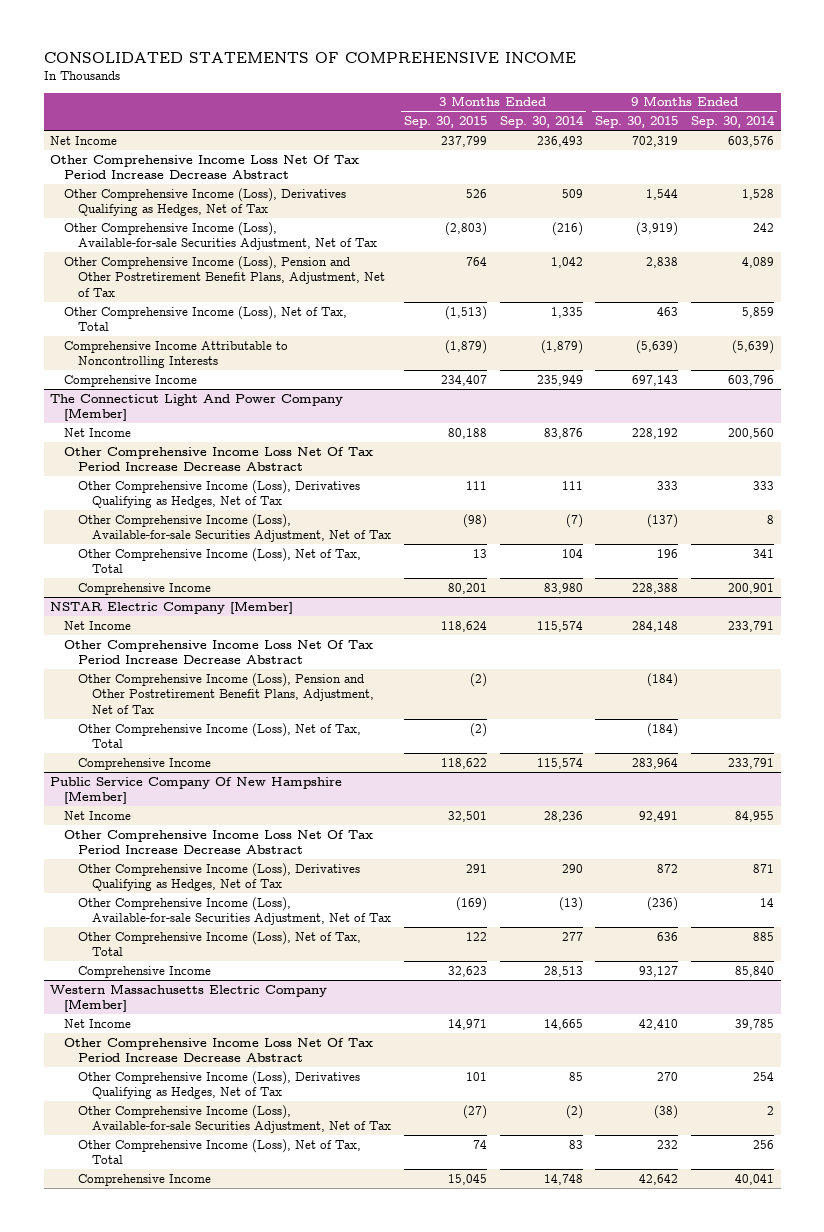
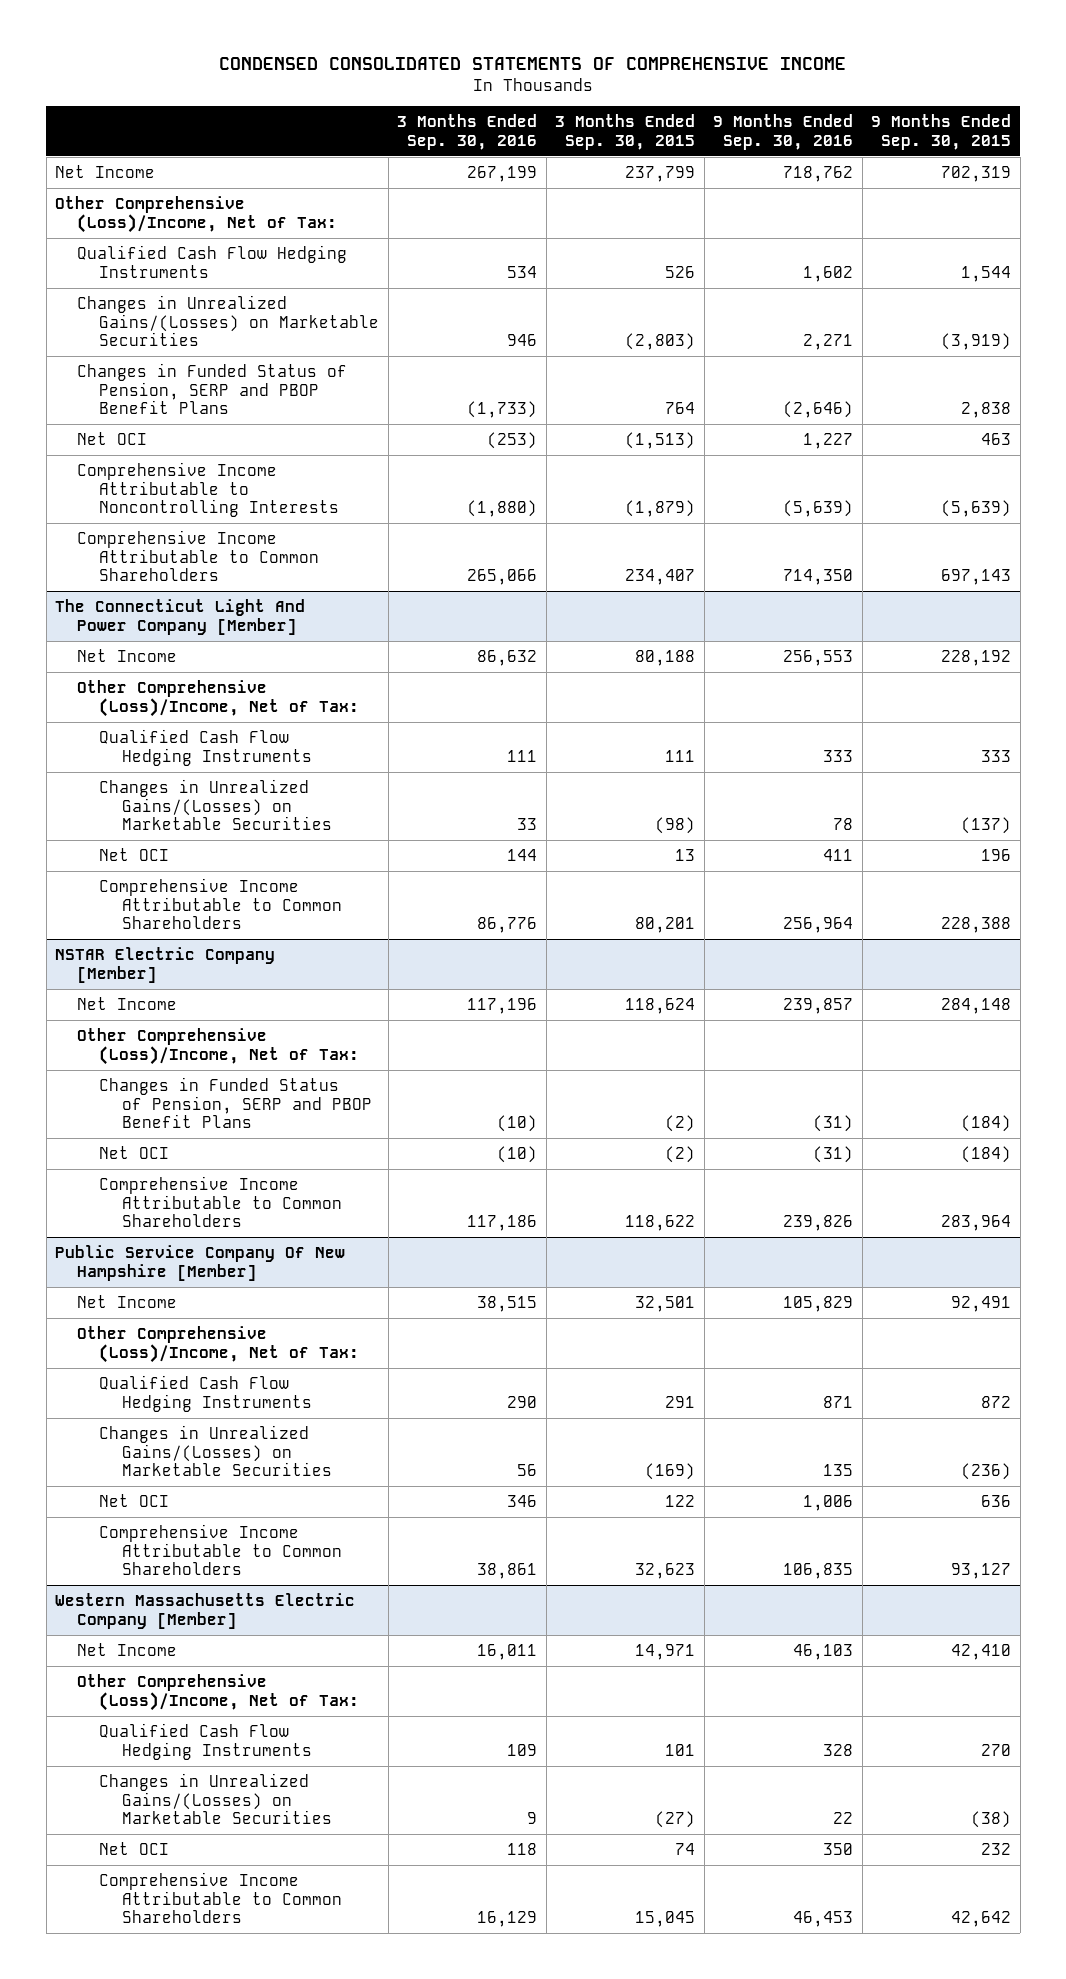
[43,52,576,64] CONSOLIDATED STATEMENTS OF COMPREHENSIVE INCOME -> [219,57,847,71] CONDENSED CONSOLIDATED STATEMENTS OF COMPREHENSIVE INCOME
[499,115,584,129] Sep. 30, 2014 -> none
[691,115,776,129] Sep. 30, 2014 -> none
none -> [397,114,538,150] 3 Months Ended Sep. 30, 2016
none -> [713,114,854,150] 9 Months Ended Sep. 30, 2016
[50,154,360,180] Other Comprehensive Income Loss Net Of Tax Period Increase Decrease Abstract -> [55,195,338,233] Other Comprehensive (Loss)/Income, Net of Tax:
[64,187,347,217] Other Comprehensive Income (Loss), Derivatives Qualifying as Hedges, Net of Tax -> [77,244,348,278] Qualified Cash Flow Hedging Instruments
[64,221,377,251] Other Comprehensive Income (Loss), Available-for-sale Securities Adjustment, Net of Tax -> [77,294,380,347] Changes in Unrealized Gains/(Losses) on Marketable Securities
[64,255,385,297] Other Comprehensive Income (Loss), Pension and Other Postretirement Benefit Plans, Adjustment, Net of Tax -> [77,362,348,415] Changes in Funded Status of Pension, SERP and PBOP Benefit Plans
[64,305,348,332] Other Comprehensive Income (Loss), Net of Tax, Total -> [77,431,148,445] Net OCI
[64,374,198,387] Comprehensive Income -> [77,529,320,582] Comprehensive Income Attributable to Common Shareholders
[64,446,374,472] Other Comprehensive Income Loss Net Of Tax Period Increase Decrease Abstract -> [77,679,360,717] Other Comprehensive (Loss)/Income, Net of Tax:
[77,479,360,509] Other Comprehensive Income (Loss), Derivatives Qualifying as Hedges, Net of Tax -> [99,728,312,766] Qualified Cash Flow Hedging Instruments
[77,513,391,543] Other Comprehensive Income (Loss), Available-for-sale Securities Adjustment, Net of Tax -> [99,778,332,831] Changes in Unrealized Gains/(Losses) on Marketable Securities
[77,547,361,574] Other Comprehensive Income (Loss), Net of Tax, Total -> [99,847,170,861] Net OCI
[77,582,211,595] Comprehensive Income -> [99,877,342,930] Comprehensive Income Attributable to Common Shareholders
[64,639,374,665] Other Comprehensive Income Loss Net Of Tax Period Increase Decrease Abstract -> [77,1027,360,1065] Other Comprehensive (Loss)/Income, Net of Tax:
[77,672,374,714] Other Comprehensive Income (Loss), Pension and Other Postretirement Benefit Plans, Adjustment, Net of Tax -> [99,1076,372,1129] Changes in Funded Status of Pension, SERP and PBOP Benefit Plans
[77,722,361,749] Other Comprehensive Income (Loss), Net of Tax, Total -> [99,1145,170,1159] Net OCI
[77,757,211,770] Comprehensive Income -> [99,1175,342,1228] Comprehensive Income Attributable to Common Shareholders
[64,829,374,855] Other Comprehensive Income Loss Net Of Tax Period Increase Decrease Abstract -> [77,1325,360,1363] Other Comprehensive (Loss)/Income, Net of Tax:
[77,862,360,892] Other Comprehensive Income (Loss), Derivatives Qualifying as Hedges, Net of Tax -> [99,1374,312,1412] Qualified Cash Flow Hedging Instruments
[77,896,391,926] Other Comprehensive Income (Loss), Available-for-sale Securities Adjustment, Net of Tax -> [99,1424,332,1477] Changes in Unrealized Gains/(Losses) on Marketable Securities
[77,930,361,957] Other Comprehensive Income (Loss), Net of Tax, Total -> [99,1493,170,1507] Net OCI
[77,965,211,978] Comprehensive Income -> [99,1523,342,1576] Comprehensive Income Attributable to Common Shareholders
[64,1037,374,1063] Other Comprehensive Income Loss Net Of Tax Period Increase Decrease Abstract -> [77,1673,360,1711] Other Comprehensive (Loss)/Income, Net of Tax:
[77,1070,360,1100] Other Comprehensive Income (Loss), Derivatives Qualifying as Hedges, Net of Tax -> [99,1722,312,1760] Qualified Cash Flow Hedging Instruments
[77,1104,391,1134] Other Comprehensive Income (Loss), Available-for-sale Securities Adjustment, Net of Tax -> [99,1772,332,1825] Changes in Unrealized Gains/(Losses) on Marketable Securities
[77,1138,361,1165] Other Comprehensive Income (Loss), Net of Tax, Total -> [99,1841,170,1855] Net OCI
[77,1173,211,1186] Comprehensive Income -> [99,1871,342,1924] Comprehensive Income Attributable to Common Shareholders

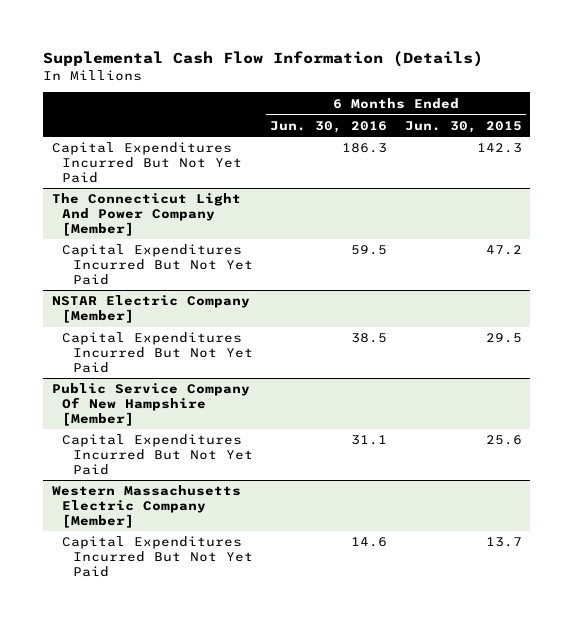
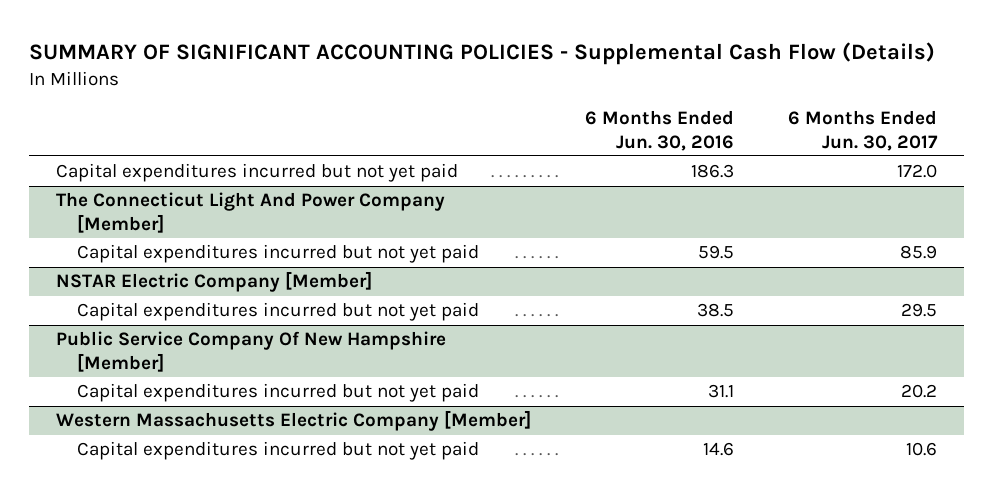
[43,50,484,67] Supplemental Cash Flow Information (Details) -> [29,41,936,65] SUMMARY OF SIGNIFICANT ACCOUNTING POLICIES - Supplemental Cash Flow (Details)
[404,120,522,133] Jun. 30, 2015 -> none
none -> [787,109,938,151] 6 Months Ended Jun. 30, 2017
[51,142,243,183] Capital Expenditures Incurred But Not Yet Paid -> [56,163,459,183] Capital expenditures incurred but not yet paid
[62,244,253,285] Capital Expenditures Incurred But Not Yet Paid -> [76,244,479,264] Capital expenditures incurred but not yet paid
[62,332,253,373] Capital Expenditures Incurred But Not Yet Paid -> [76,302,479,322] Capital expenditures incurred but not yet paid
[62,434,253,475] Capital Expenditures Incurred But Not Yet Paid -> [76,383,479,403] Capital expenditures incurred but not yet paid
[62,536,253,577] Capital Expenditures Incurred But Not Yet Paid -> [76,441,479,461] Capital expenditures incurred but not yet paid

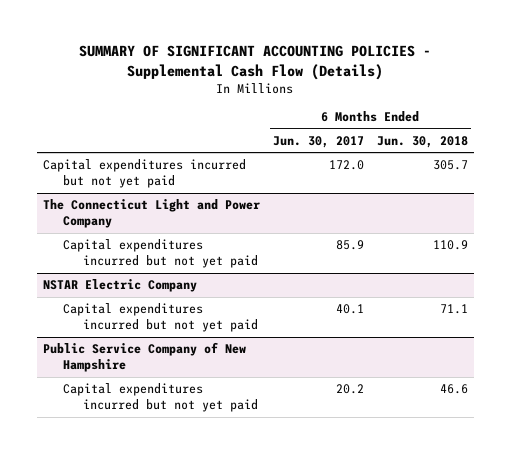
[584,109,734,151] 6 Months Ended Jun. 30, 2016 -> none
none -> [376,135,468,148] Jun. 30, 2018
[56,192,446,234] The Connecticut Light And Power Company [Member] -> [42,199,260,229] The Connecticut Light and Power Company
[56,271,373,293] NSTAR Electric Company [Member] -> [42,279,197,293] NSTAR Electric Company
[900,303,937,318] 29.5 -> [335,304,364,315] 40.1
[56,331,447,373] Public Service Company Of New Hampshire [Member] -> [42,342,246,373] Public Service Company of New Hampshire
[56,410,532,432] Western Massachusetts Electric Company [Member] -> none
[76,441,479,461] Capital expenditures incurred but not yet paid -> none

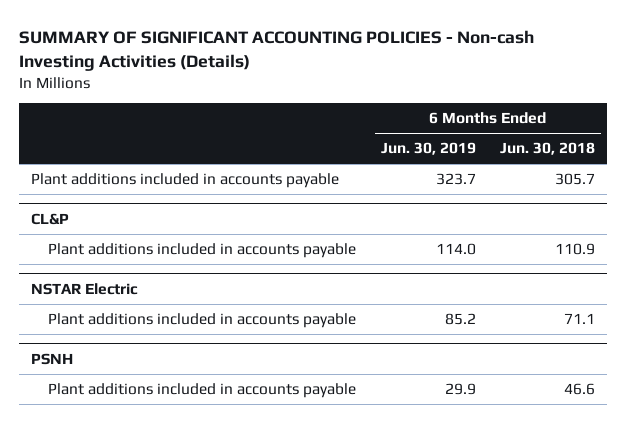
[79,45,432,80] SUMMARY OF SIGNIFICANT ACCOUNTING POLICIES - Supplemental Cash Flow (Details) -> [19,29,535,71] SUMMARY OF SIGNIFICANT ACCOUNTING POLICIES - Non-cash Investing Activities (Details)
[272,135,364,148] Jun. 30, 2017 -> none
none -> [380,142,476,156] Jun. 30, 2019
[42,159,246,189] Capital expenditures incurred but not yet paid -> [31,173,340,189] Plant additions included in accounts payable
[42,199,260,229] The Connecticut Light and Power Company -> [31,212,70,225] CL&P
[62,239,258,269] Capital expenditures incurred but not yet paid -> [48,243,357,259] Plant additions included in accounts payable
[42,279,197,293] NSTAR Electric Company -> [31,282,139,295] NSTAR Electric
[62,303,258,333] Capital expenditures incurred but not yet paid -> [48,313,357,329] Plant additions included in accounts payable
[42,342,246,373] Public Service Company of New Hampshire -> [31,352,74,365] PSNH
[62,383,258,413] Capital expenditures incurred but not yet paid -> [48,383,357,399] Plant additions included in accounts payable

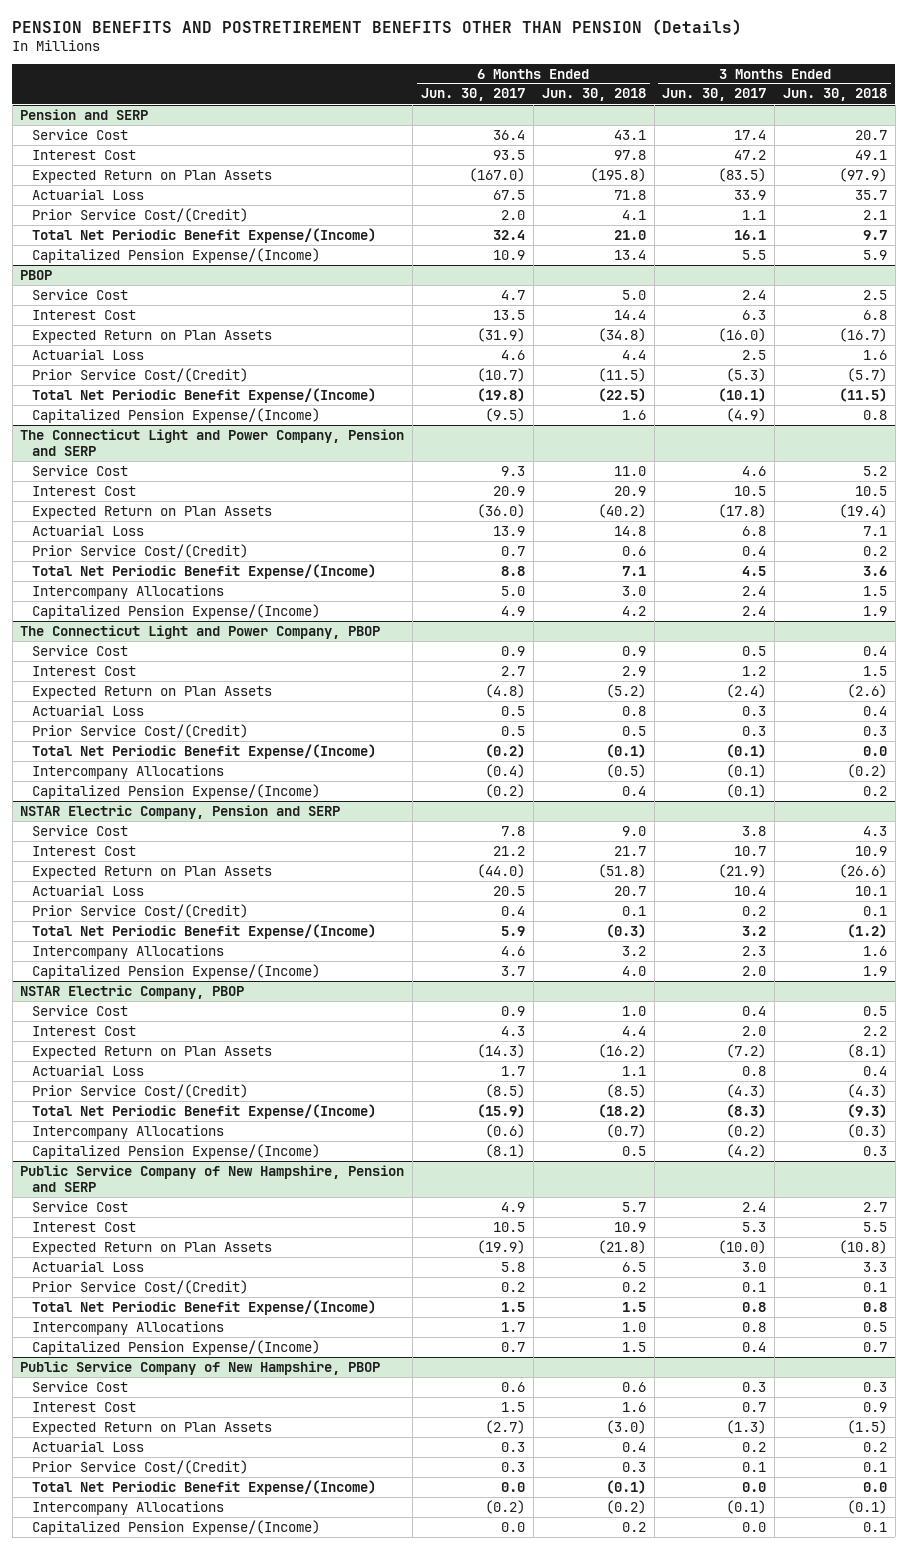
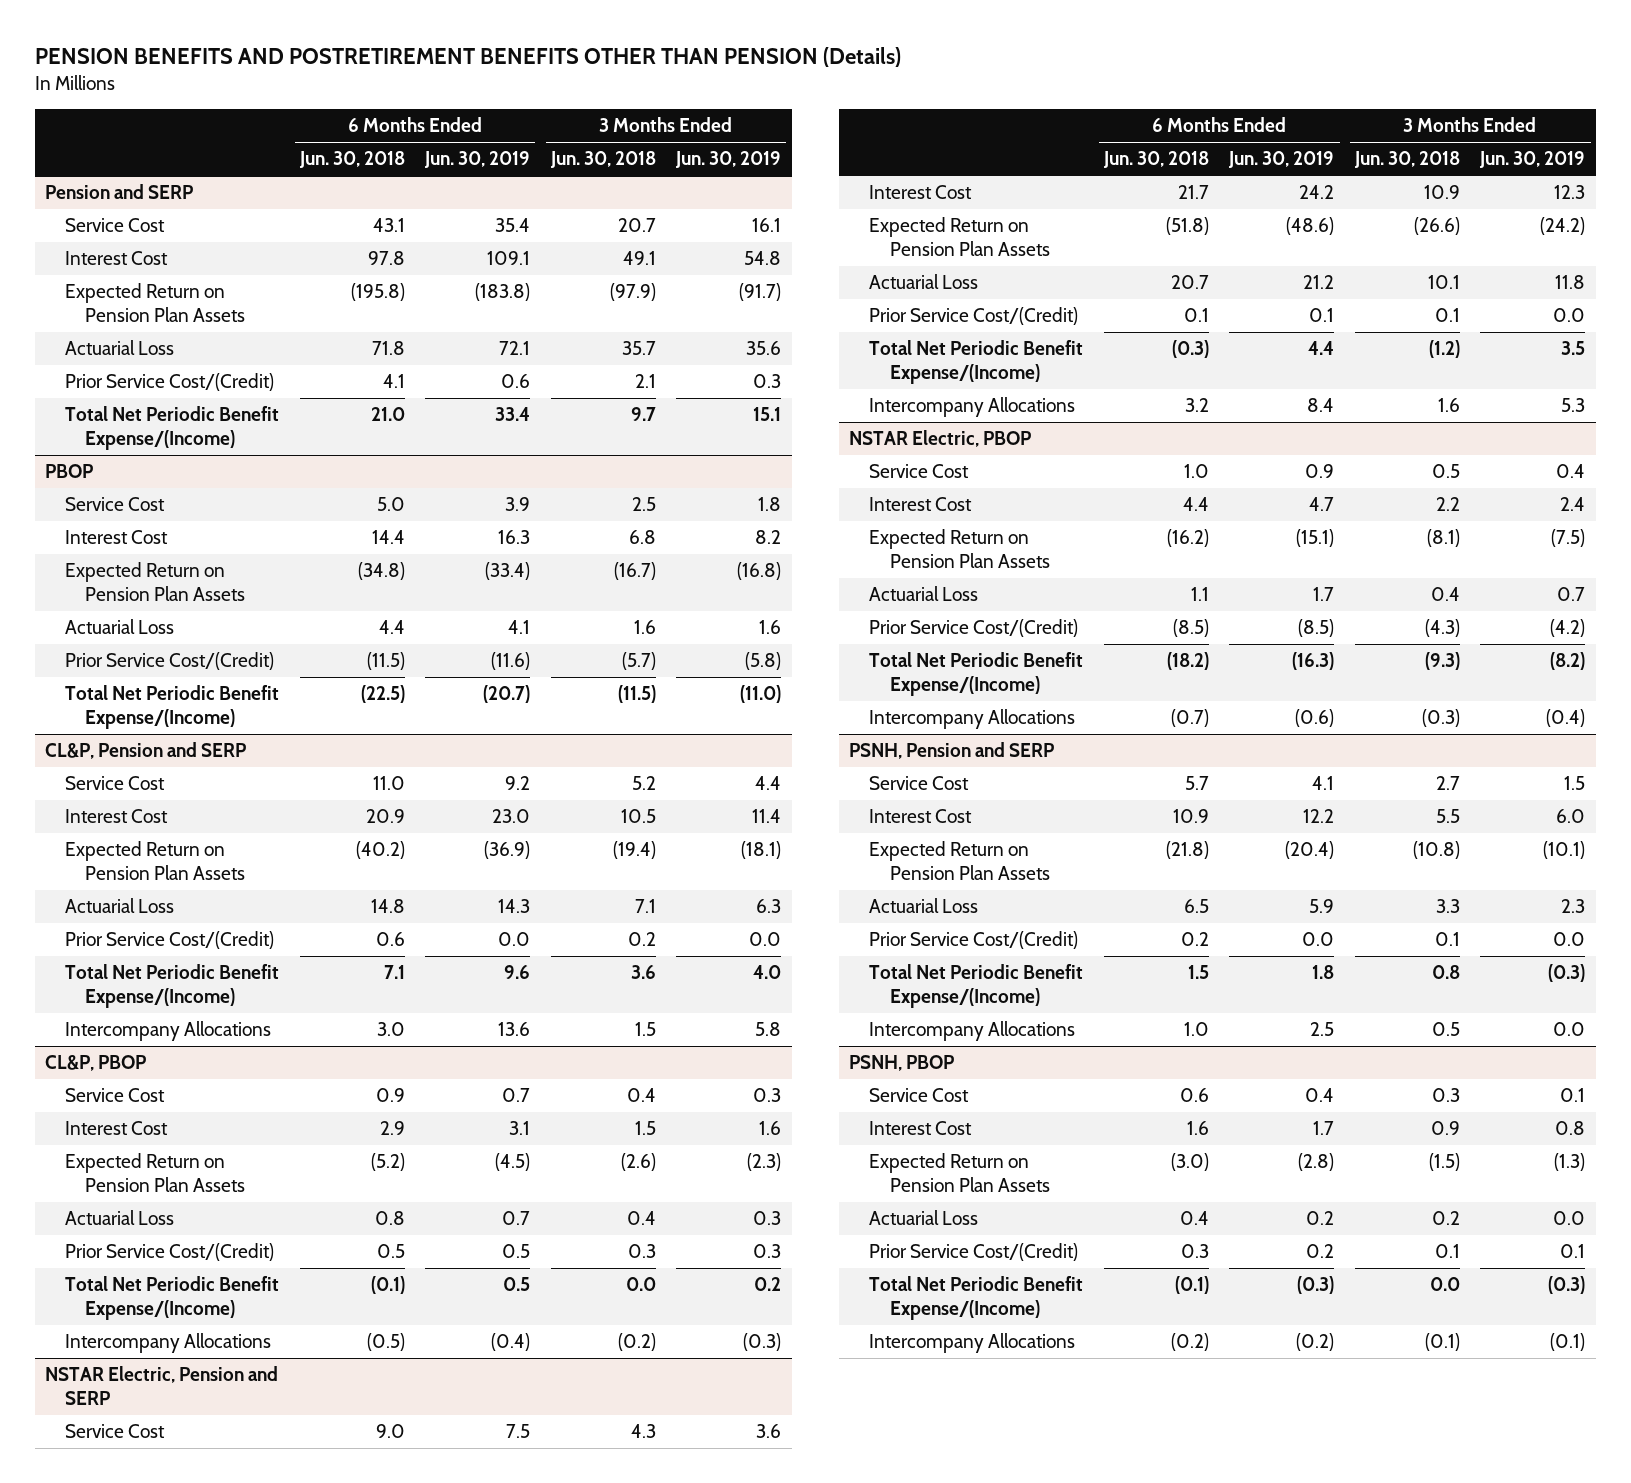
[421,88,526,102] Jun. 30, 2017 -> none
[662,88,767,102] Jun. 30, 2017 -> none
none -> [424,151,531,169] Jun. 30, 2019
none -> [675,151,782,169] Jun. 30, 2019
[32,169,273,183] Expected Return on Plan Assets -> [65,283,246,323] Expected Return on Pension Plan Assets
[32,247,321,263] Capitalized Pension Expense/(Income) -> none
[32,329,273,343] Expected Return on Plan Assets -> [65,562,246,602] Expected Return on Pension Plan Assets
[32,407,321,423] Capitalized Pension Expense/(Income) -> none
[20,428,405,457] The Connecticut Light and Power Company, Pension and SERP -> none
none -> [45,742,247,760] CL&P, Pension and SERP
[32,505,273,519] Expected Return on Plan Assets -> [65,841,246,881] Expected Return on Pension Plan Assets
[32,603,321,619] Capitalized Pension Expense/(Income) -> none
[20,624,381,639] The Connecticut Light and Power Company, PBOP -> none
none -> [45,1055,147,1072] CL&P, PBOP
[32,685,273,699] Expected Return on Plan Assets -> [65,1153,246,1193] Expected Return on Pension Plan Assets
[32,783,321,799] Capitalized Pension Expense/(Income) -> none
[20,804,341,819] NSTAR Electric Company, Pension and SERP -> [45,1366,279,1406] NSTAR Electric, Pension and SERP
[32,865,273,879] Expected Return on Plan Assets -> [869,217,1050,257] Expected Return on Pension Plan Assets
[32,963,321,979] Capitalized Pension Expense/(Income) -> none
[20,984,245,999] NSTAR Electric Company, PBOP -> [849,430,1032,448] NSTAR Electric, PBOP
[32,1045,273,1059] Expected Return on Plan Assets -> [869,529,1050,569] Expected Return on Pension Plan Assets
[32,1143,321,1159] Capitalized Pension Expense/(Income) -> none
[20,1164,405,1193] Public Service Company of New Hampshire, Pension and SERP -> none
none -> [849,742,1055,760] PSNH, Pension and SERP
[32,1241,273,1255] Expected Return on Plan Assets -> [869,841,1050,881] Expected Return on Pension Plan Assets
[32,1339,321,1355] Capitalized Pension Expense/(Income) -> none
[20,1360,381,1375] Public Service Company of New Hampshire, PBOP -> none
none -> [849,1055,955,1072] PSNH, PBOP
[32,1421,273,1435] Expected Return on Plan Assets -> [869,1153,1050,1193] Expected Return on Pension Plan Assets
[32,1519,321,1535] Capitalized Pension Expense/(Income) -> none

